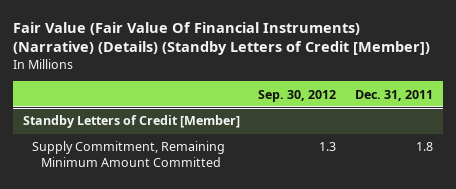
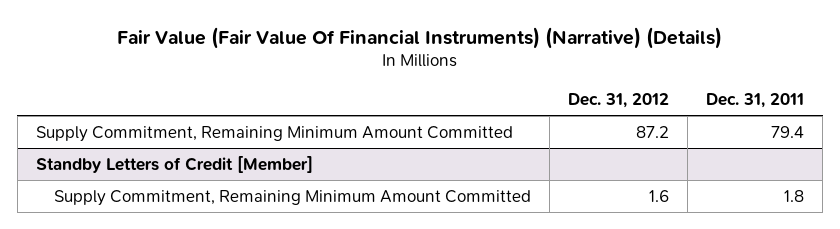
[13,21,431,55] Fair Value (Fair Value Of Financial Instruments) (Narrative) (Details) (Standby Letters of Credit [Member]) -> [117,26,723,49] Fair Value (Fair Value Of Financial Instruments) (Narrative) (Details)
[258,89,337,102] Sep. 30, 2012 -> none
none -> [568,93,670,109] Dec. 31, 2012
none -> [35,125,513,142] Supply Commitment, Remaining Minimum Amount Committed

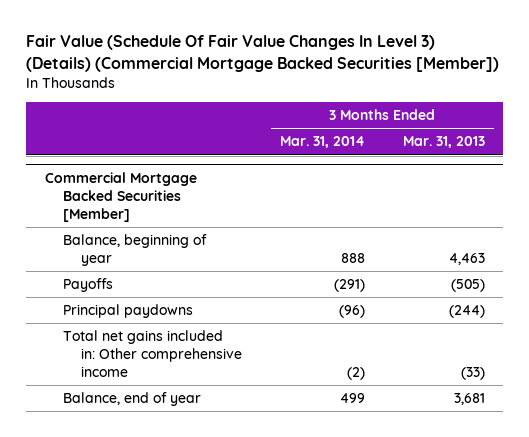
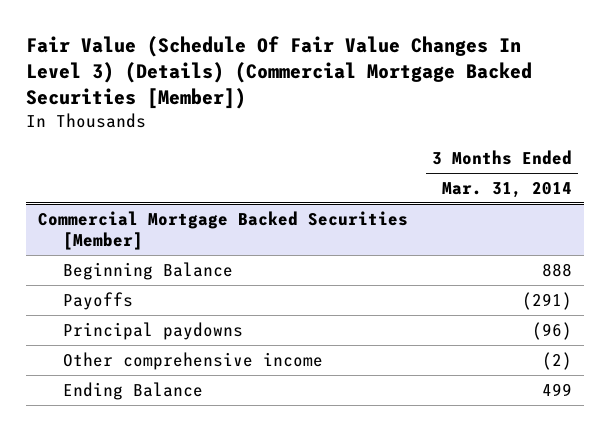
[402,136,485,149] Mar. 31, 2013 -> none
[63,234,208,266] Balance, beginning of year -> [62,261,233,280] Beginning Balance
[63,330,243,377] Total net gains included in: Other comprehensive income -> [62,351,323,370] Other comprehensive income
[63,392,202,407] Balance, end of year -> [62,381,203,400] Ending Balance

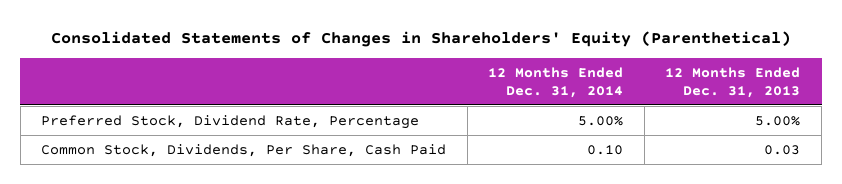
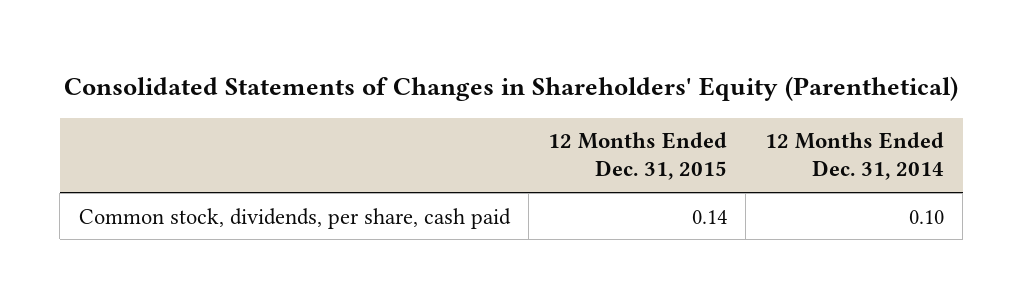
[665,66,801,98] 12 Months Ended Dec. 31, 2013 -> none
none -> [547,132,727,181] 12 Months Ended Dec. 31, 2015
[41,114,420,129] Preferred Stock, Dividend Rate, Percentage -> none
[41,143,447,157] Common Stock, Dividends, Per Share, Cash Paid -> [78,207,511,229] Common stock, dividends, per share, cash paid

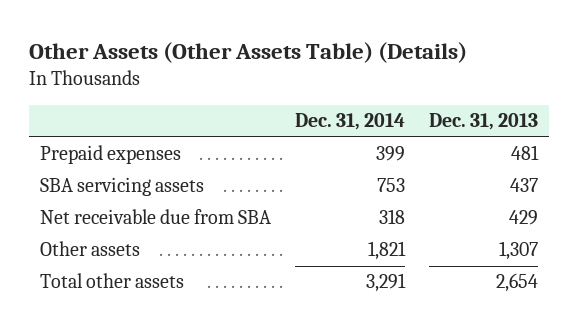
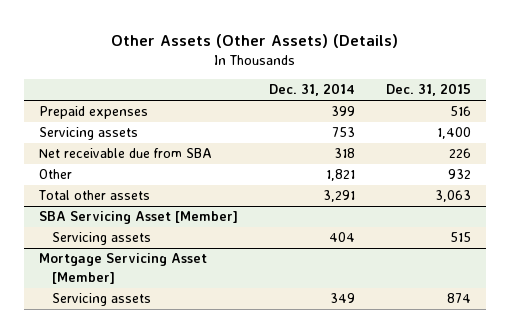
[28,41,467,63] Other Assets (Other Assets Table) (Details) -> [110,33,398,48] Other Assets (Other Assets) (Details)
[428,113,538,131] Dec. 31, 2013 -> none
none -> [385,83,471,97] Dec. 31, 2015
[40,177,205,197] SBA servicing assets -> [39,127,139,141] Servicing assets
[40,241,141,257] Other assets -> [39,169,73,180] Other
none -> [39,211,239,225] SBA Servicing Asset [Member]
none -> [51,232,151,246] Servicing assets
none -> [39,253,208,284] Mortgage Servicing Asset [Member]
none -> [51,293,151,307] Servicing assets

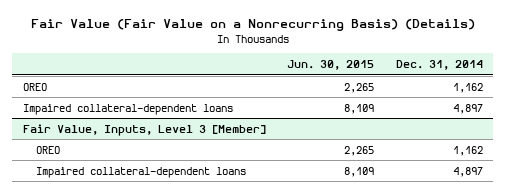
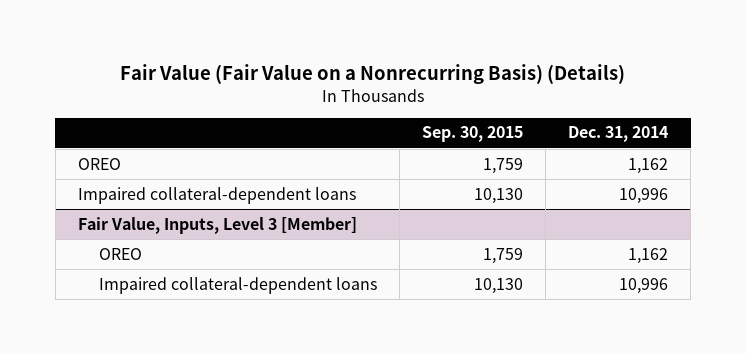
[287,60,375,71] Jun. 30, 2015 -> none
none -> [422,126,524,143] Sep. 30, 2015
[452,103,483,114] 4,897 -> [619,187,669,204] 10,996
[452,166,483,177] 4,897 -> [619,277,669,294] 10,996

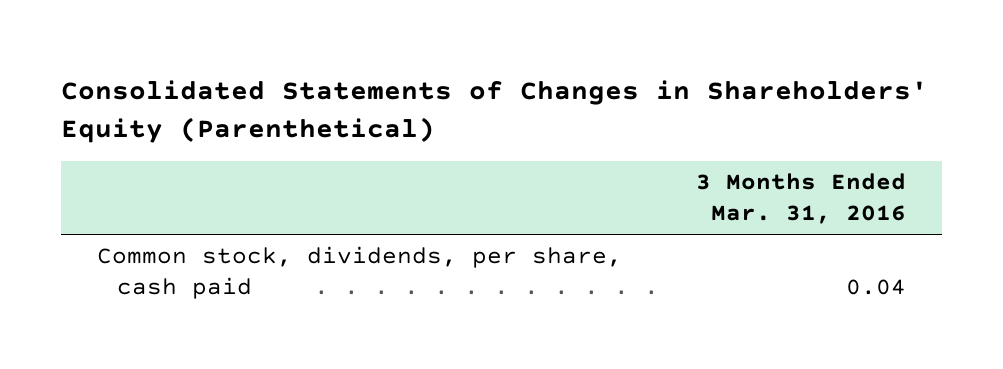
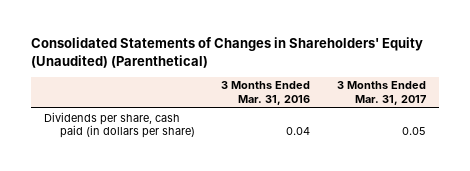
[60,79,928,143] Consolidated Statements of Changes in Shareholders' Equity (Parenthetical) -> [31,37,424,68] Consolidated Statements of Changes in Shareholders' Equity (Unaudited) (Parenthetical)
none -> [336,81,426,106] 3 Months Ended Mar. 31, 2017
[97,246,623,300] Common stock, dividends, per share, cash paid -> [44,111,195,139] Dividends per share, cash paid (in dollars per share)

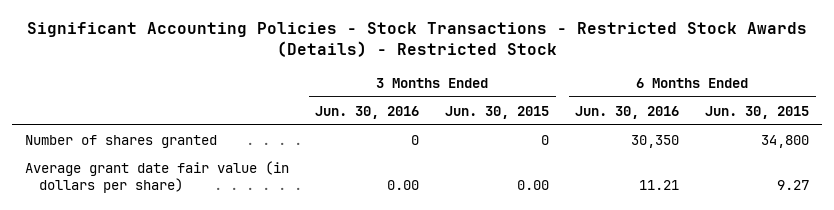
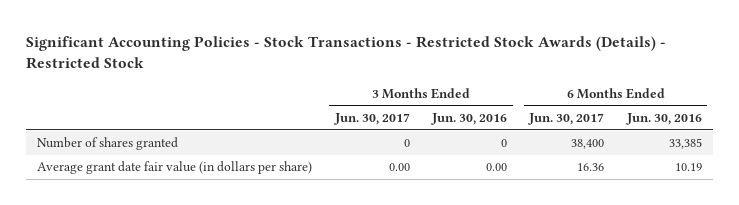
[445,105,550,119] Jun. 30, 2015 -> none
[705,105,810,119] Jun. 30, 2015 -> none
none -> [333,113,410,126] Jun. 30, 2017
none -> [528,113,605,126] Jun. 30, 2017
[631,134,680,148] 30,350 -> [668,138,702,150] 33,385
[639,179,680,190] 11.21 -> [674,163,702,172] 10.19

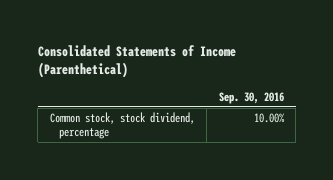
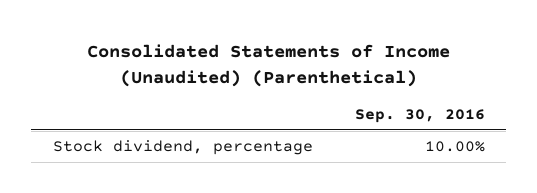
[37,44,236,79] Consolidated Statements of Income (Parenthetical) -> [86,44,450,87] Consolidated Statements of Income (Unaudited) (Parenthetical)
[49,112,195,140] Common stock, stock dividend, percentage -> [52,140,313,156] Stock dividend, percentage

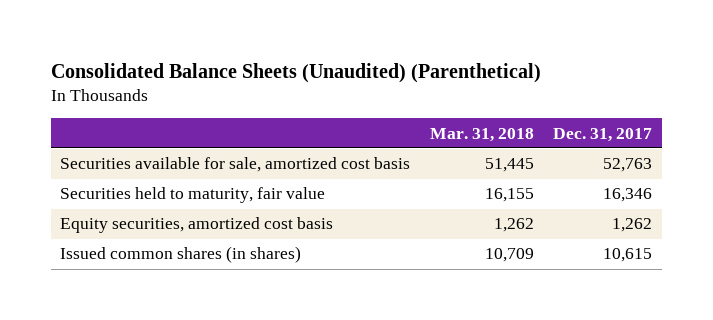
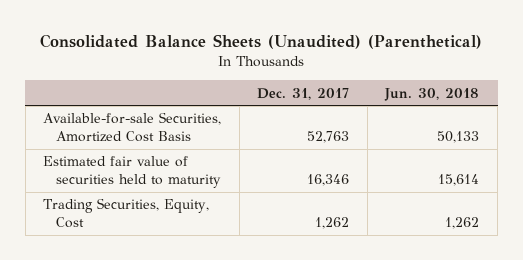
[429,127,534,142] Mar. 31, 2018 -> none
none -> [384,87,480,101] Jun. 30, 2018
[60,246,302,264] Issued common shares (in shares) -> none
[60,157,411,173] Securities available for sale, amortized cost basis -> [43,112,222,143] Available-for-sale Securities, Amortized Cost Basis
[60,187,326,204] Securities held to maturity, fair value -> [43,156,222,189] Estimated fair value of securities held to maturity
[60,217,334,234] Equity securities, amortized cost basis -> [43,198,210,229] Trading Securities, Equity, Cost

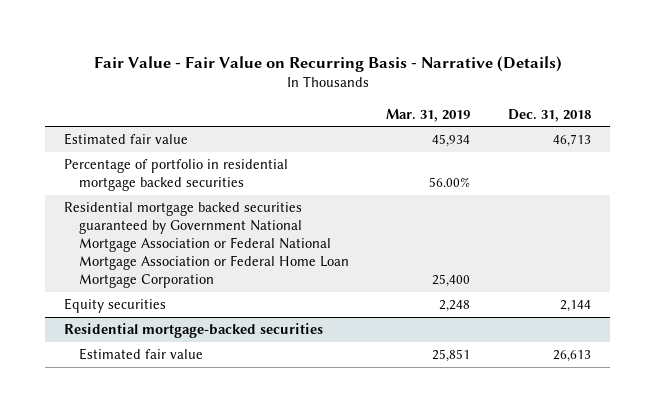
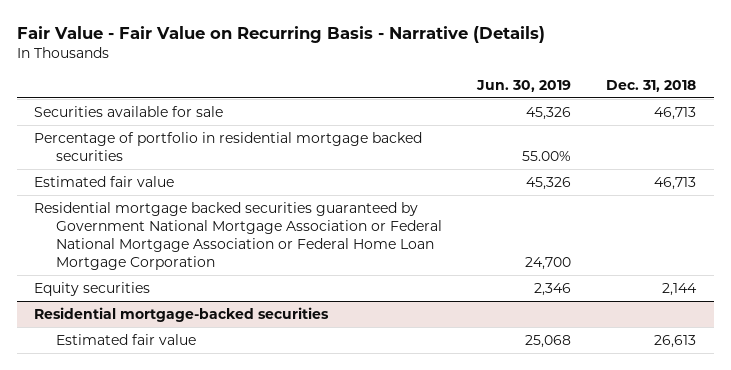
[386,108,471,122] Mar. 31, 2019 -> none
none -> [476,79,572,92] Jun. 30, 2019
none -> [34,105,224,117] Securities available for sale
[64,132,189,145] Estimated fair value -> [34,175,175,187] Estimated fair value

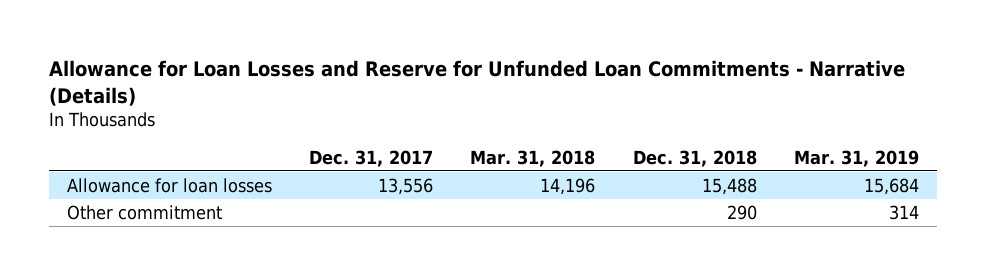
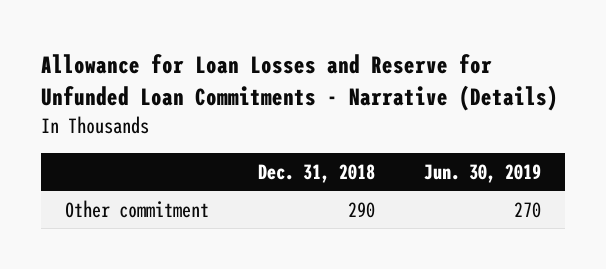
[309,149,434,167] Dec. 31, 2017 -> none
[470,149,596,167] Mar. 31, 2018 -> none
[793,149,919,167] Mar. 31, 2019 -> none
none -> [423,164,541,184] Jun. 30, 2019
[67,177,273,193] Allowance for loan losses -> none

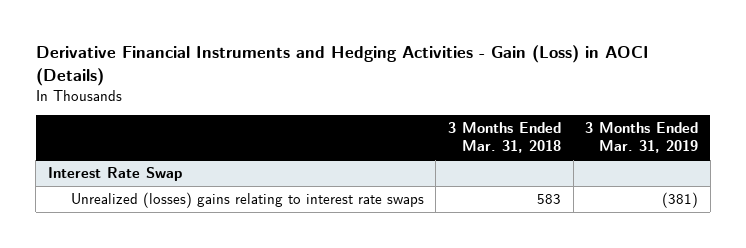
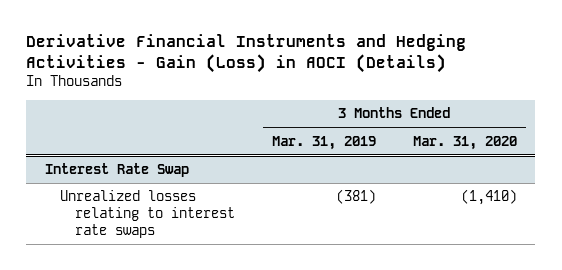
[447,122,561,154] 3 Months Ended Mar. 31, 2018 -> none
none -> [412,135,517,150] Mar. 31, 2020
[70,192,424,209] Unrealized (losses) gains relating to interest rate swaps -> [59,190,235,239] Unrealized losses relating to interest rate swaps

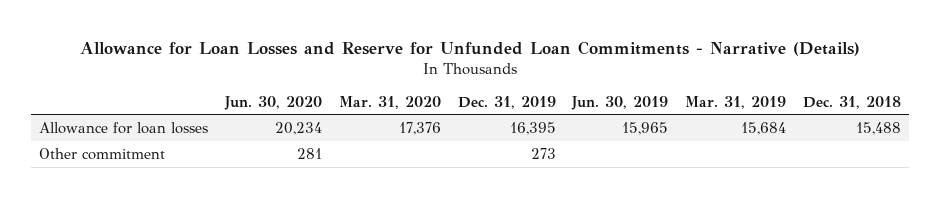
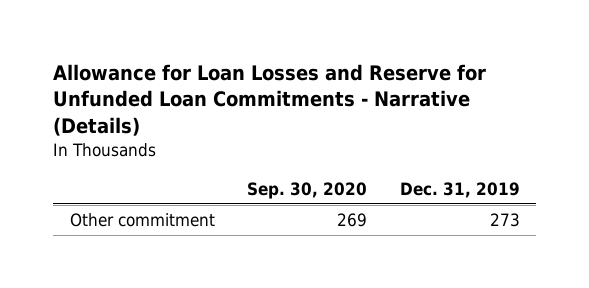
[223,95,322,110] Jun. 30, 2020 -> none
[338,95,441,109] Mar. 31, 2020 -> none
[571,95,669,110] Jun. 30, 2019 -> none
[685,95,787,109] Mar. 31, 2019 -> none
[802,95,901,109] Dec. 31, 2018 -> none
none -> [247,181,368,199] Sep. 30, 2020
[39,121,209,134] Allowance for loan losses -> none

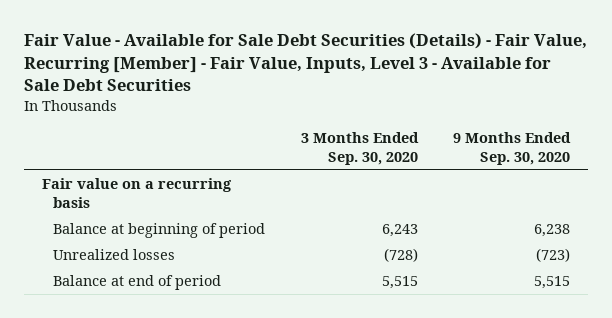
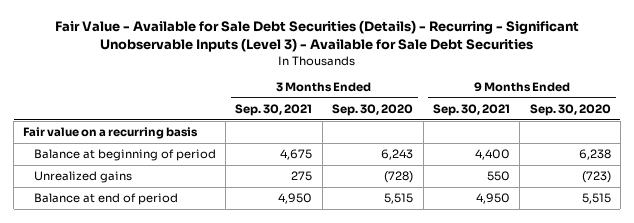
[24,33,588,92] Fair Value - Available for Sale Debt Securities (Details) - Fair Value, Recurring [Member] - Fair Value, Inputs, Level 3 - Available for Sale Debt Securities -> [55,20,580,53] Fair Value - Available for Sale Debt Securities (Details) - Recurring - Significant Unobservable Inputs (Level 3) - Available for Sale Debt Securities
none -> [235,103,313,116] Sep. 30, 2021
none -> [432,103,510,116] Sep. 30, 2021
[53,249,176,261] Unrealized losses -> [33,171,132,184] Unrealized gains

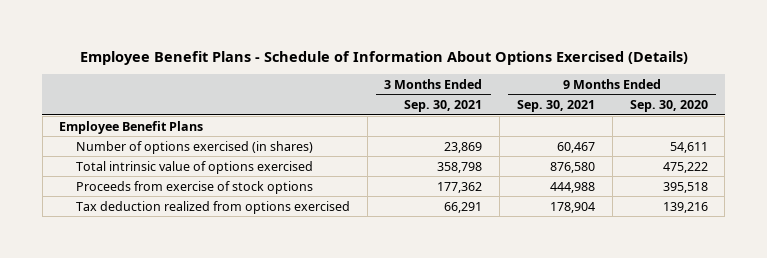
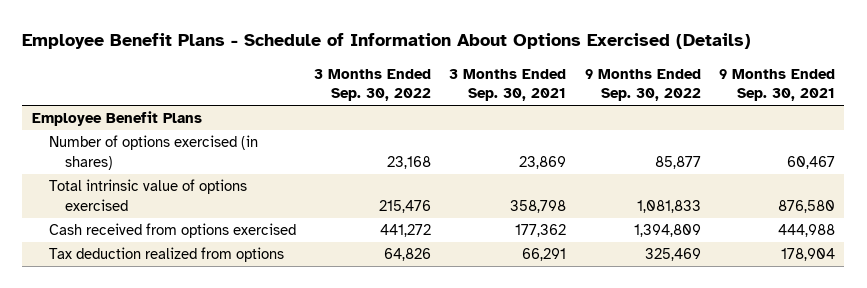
[629,100,708,113] Sep. 30, 2020 -> none
none -> [313,68,431,102] 3 Months Ended Sep. 30, 2022
none -> [584,68,701,102] 9 Months Ended Sep. 30, 2022
[75,180,313,194] Proceeds from exercise of stock options -> [48,223,296,239] Cash received from options exercised
[75,200,350,214] Tax deduction realized from options exercised -> [48,247,284,263] Tax deduction realized from options

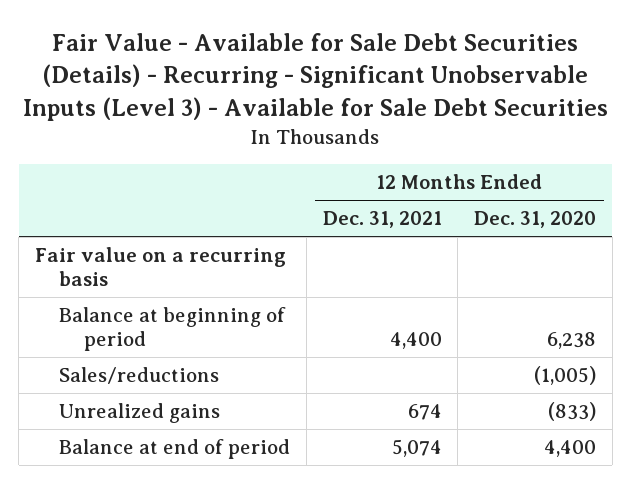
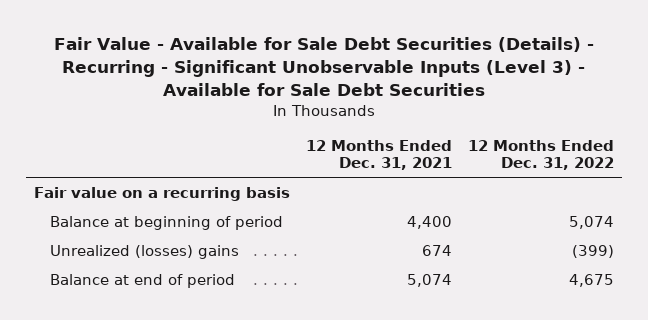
[473,211,596,229] Dec. 31, 2020 -> none
none -> [468,139,615,171] 12 Months Ended Dec. 31, 2022
[59,367,220,385] Sales/reductions -> none
[59,403,221,424] Unrealized gains -> [50,244,240,259] Unrealized (losses) gains

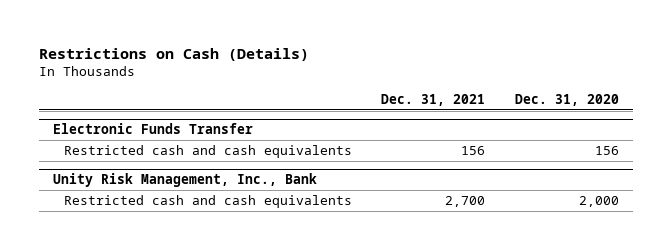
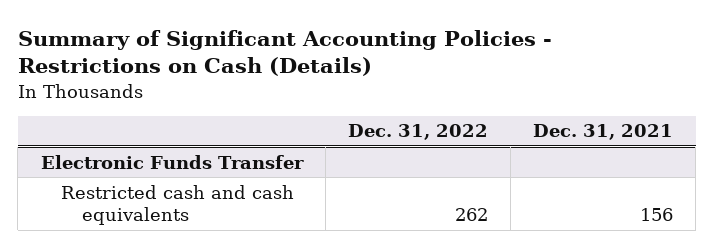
[38,47,309,61] Restrictions on Cash (Details) -> [17,29,552,77] Summary of Significant Accounting Policies - Restrictions on Cash (Details)
[514,93,619,106] Dec. 31, 2020 -> none
none -> [347,124,488,141] Dec. 31, 2022
[53,173,318,188] Unity Risk Management, Inc., Bank -> none
[64,194,353,208] Restricted cash and cash equivalents -> none

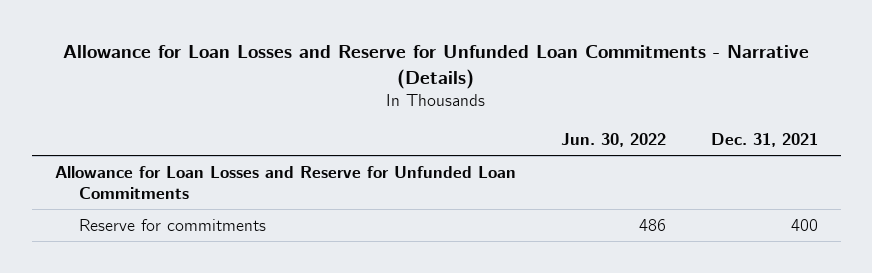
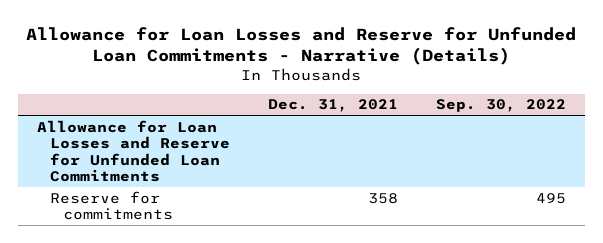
[560,133,666,148] Jun. 30, 2022 -> none
none -> [435,99,566,113] Sep. 30, 2022
[790,218,818,231] 400 -> [367,192,398,204] 358

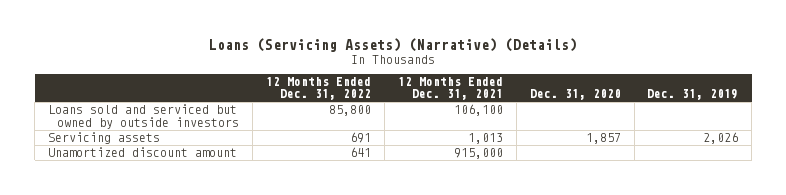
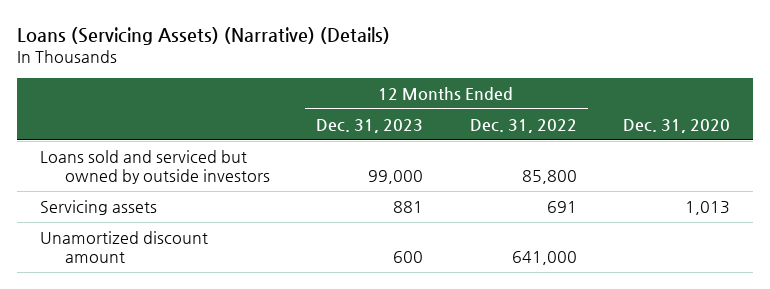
[397,76,503,101] 12 Months Ended Dec. 31, 2021 -> none
[647,89,739,101] Dec. 31, 2019 -> none
none -> [316,118,424,133] Dec. 31, 2023
[585,133,621,145] 1,857 -> [684,200,730,215] 1,013
[350,147,372,158] 641 -> [511,250,577,265] 641,000

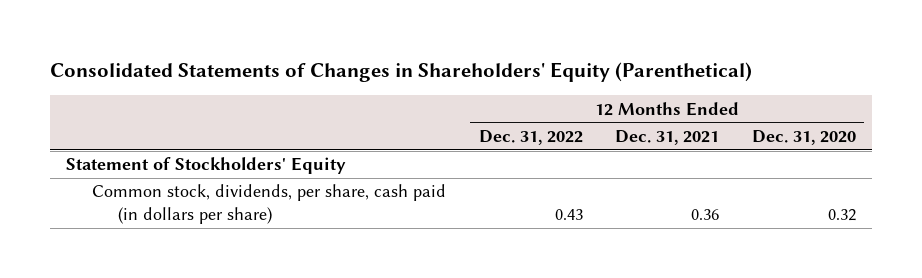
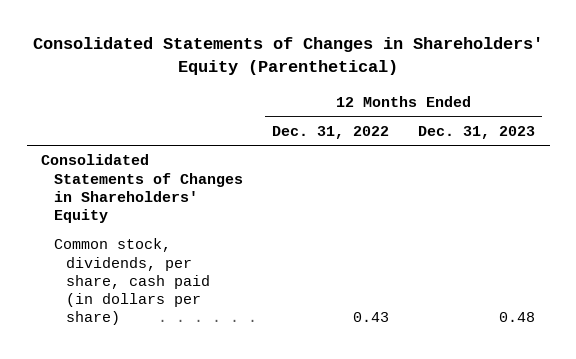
[615,129,720,145] Dec. 31, 2021 -> none
[752,129,857,145] Dec. 31, 2020 -> none
none -> [418,125,536,139] Dec. 31, 2023
[66,157,347,175] Statement of Stockholders' Equity -> [41,154,243,224] Consolidated Statements of Changes in Shareholders' Equity

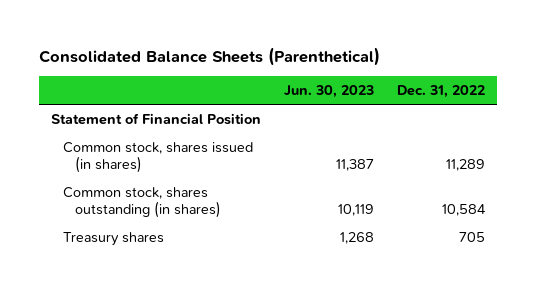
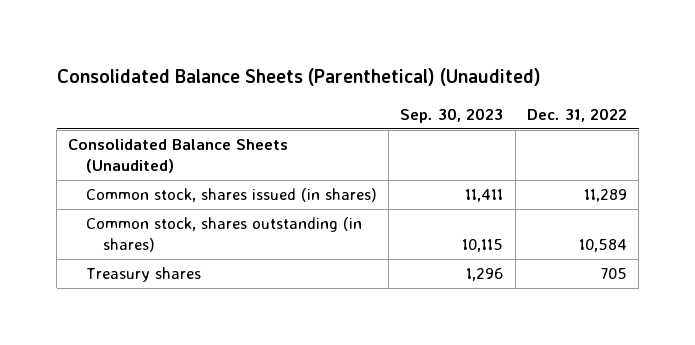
[39,46,381,66] Consolidated Balance Sheets (Parenthetical) -> [56,67,541,86] Consolidated Balance Sheets (Parenthetical) (Unaudited)
[284,85,375,99] Jun. 30, 2023 -> none
none -> [400,107,504,123] Sep. 30, 2023
[50,112,261,125] Statement of Financial Position -> [68,139,289,174] Consolidated Balance Sheets (Unaudited)

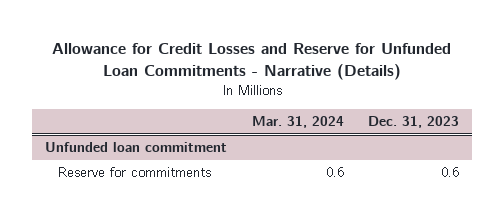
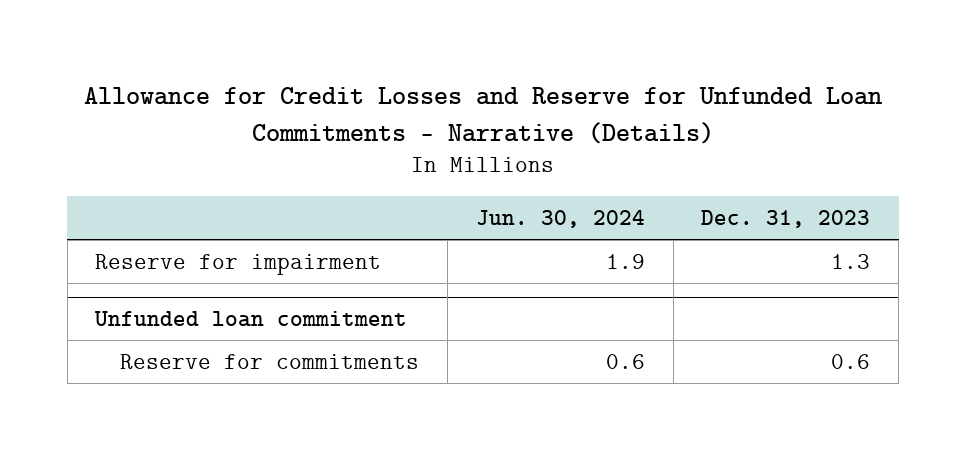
[251,115,344,128] Mar. 31, 2024 -> none
none -> [475,209,645,228] Jun. 30, 2024
none -> [95,253,382,275] Reserve for impairment

